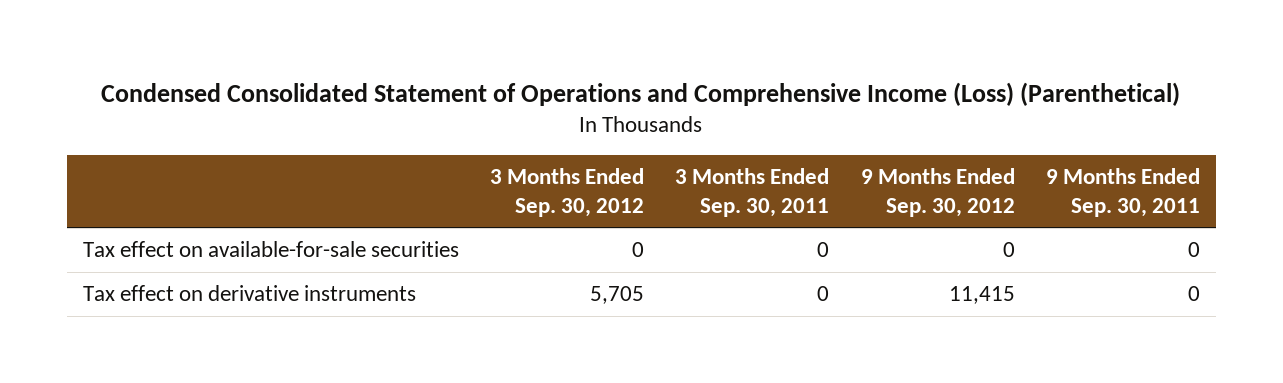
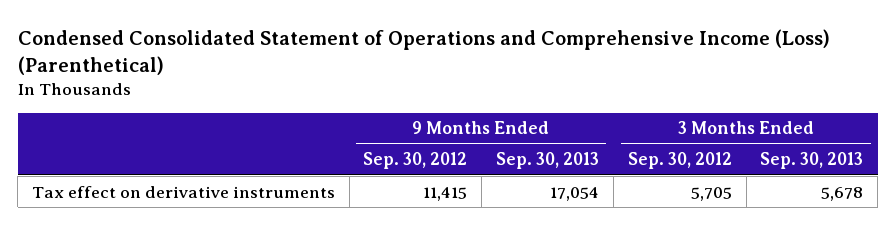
[675,167,830,217] 3 Months Ended Sep. 30, 2011 -> none
[1045,167,1200,217] 9 Months Ended Sep. 30, 2011 -> none
none -> [496,152,600,170] Sep. 30, 2013
none -> [760,152,864,170] Sep. 30, 2013
[82,241,459,258] Tax effect on available-for-sale securities -> none

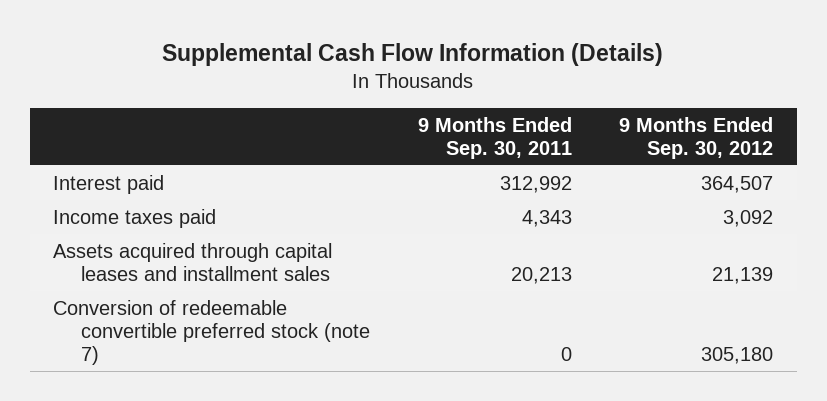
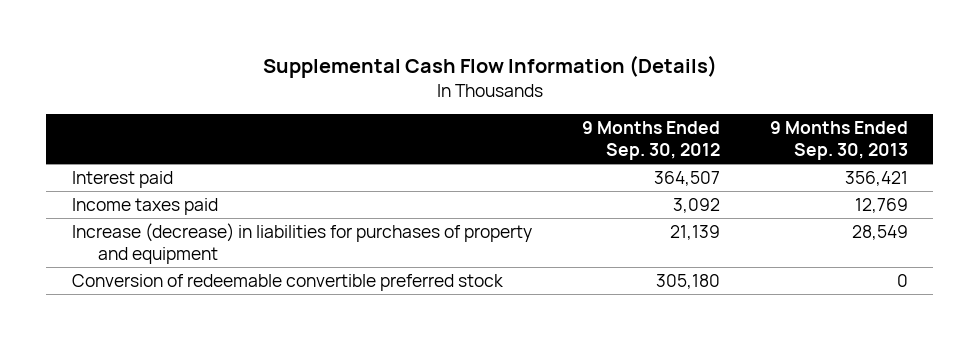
[417,116,572,159] 9 Months Ended Sep. 30, 2011 -> none
none -> [770,121,909,160] 9 Months Ended Sep. 30, 2013
[53,242,333,282] Assets acquired through capital leases and installment sales -> [71,223,532,264] Increase (decrease) in liabilities for purchases of property and equipment
[53,299,371,366] Conversion of redeemable convertible preferred stock (note 7) -> [71,274,504,292] Conversion of redeemable convertible preferred stock

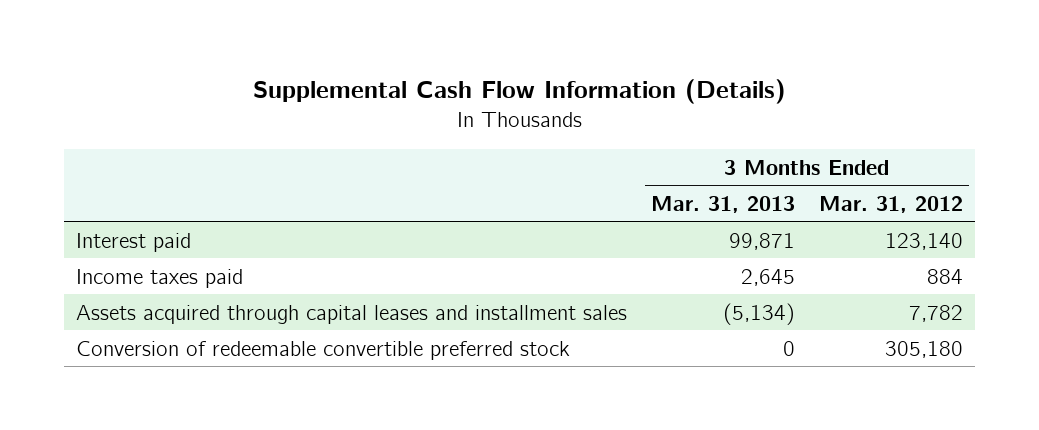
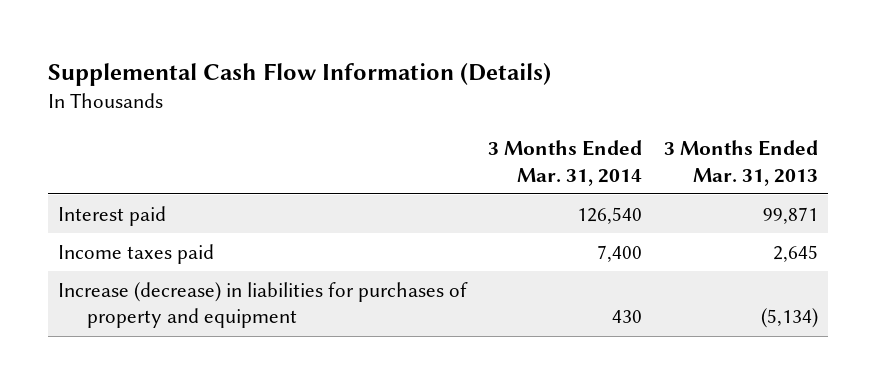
[819,195,964,213] Mar. 31, 2012 -> none
none -> [488,140,643,186] 3 Months Ended Mar. 31, 2014
[76,340,571,360] Conversion of redeemable convertible preferred stock -> none
[76,304,628,324] Assets acquired through capital leases and installment sales -> [58,281,469,329] Increase (decrease) in liabilities for purchases of property and equipment

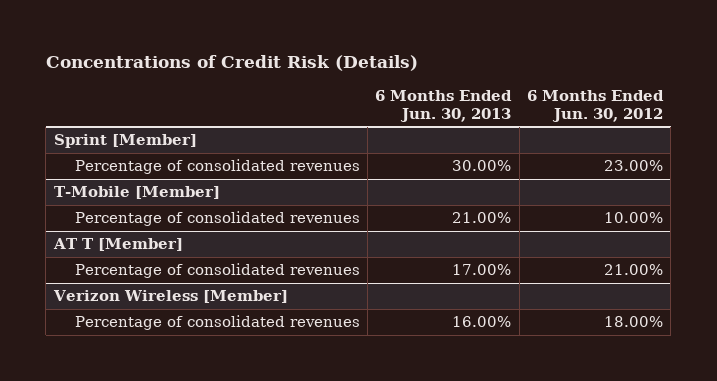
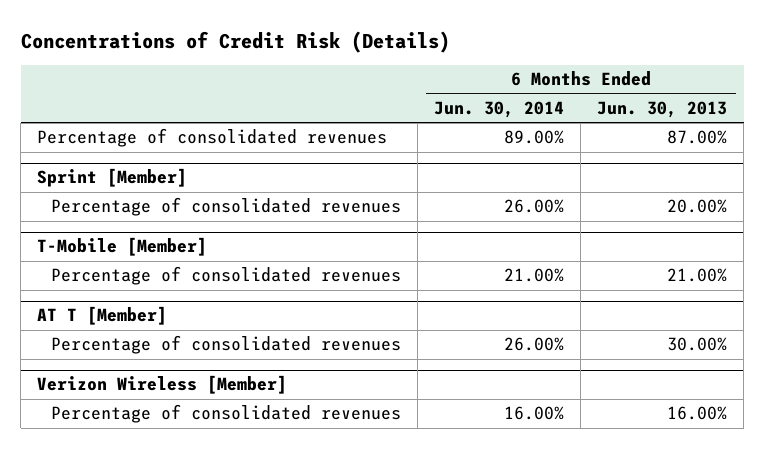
[527,89,665,122] 6 Months Ended Jun. 30, 2012 -> none
none -> [434,100,565,118] Jun. 30, 2014
none -> [37,128,388,148] Percentage of consolidated revenues
[452,160,512,172] 30.00% -> [667,199,728,214] 20.00%
[452,264,512,276] 17.00% -> [667,337,728,352] 30.00%

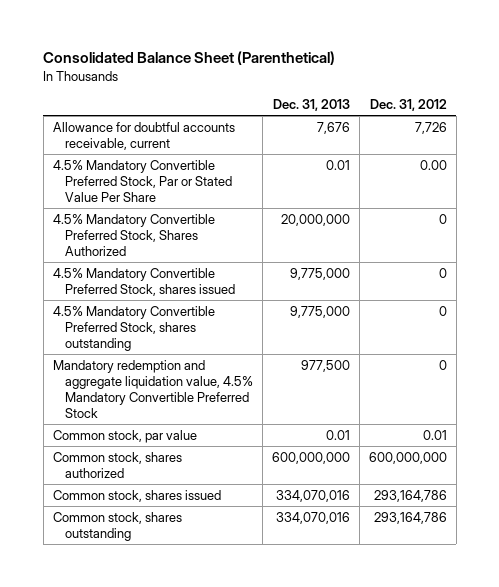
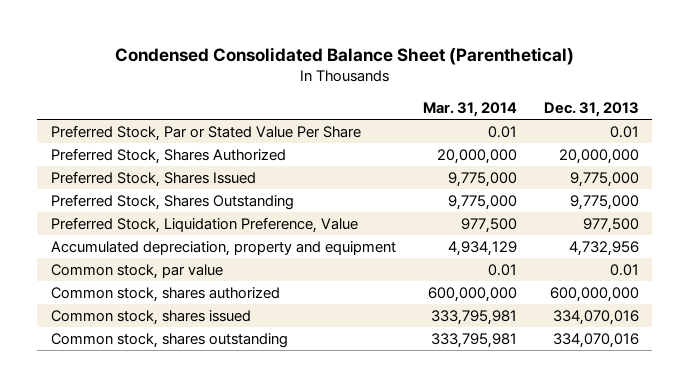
[43,51,336,66] Consolidated Balance Sheet (Parenthetical) -> [114,46,574,65] Condensed Consolidated Balance Sheet (Parenthetical)
[369,99,447,112] Dec. 31, 2012 -> none
none -> [422,102,517,118] Mar. 31, 2014
[52,121,235,150] Allowance for doubtful accounts receivable, current -> none
[52,159,232,202] 4.5% Mandatory Convertible Preferred Stock, Par or Stated Value Per Share -> [50,124,361,141] Preferred Stock, Par or Stated Value Per Share
[52,213,215,256] 4.5% Mandatory Convertible Preferred Stock, Shares Authorized -> [50,147,286,164] Preferred Stock, Shares Authorized
[52,267,235,296] 4.5% Mandatory Convertible Preferred Stock, shares issued -> [50,170,256,187] Preferred Stock, Shares Issued
[52,305,215,351] 4.5% Mandatory Convertible Preferred Stock, shares outstanding -> [50,193,294,210] Preferred Stock, Shares Outstanding
[52,359,253,419] Mandatory redemption and aggregate liquidation value, 4.5% Mandatory Convertible Preferred Stock -> [50,216,358,233] Preferred Stock, Liquidation Preference, Value
none -> [50,240,396,256] Accumulated depreciation, property and equipment

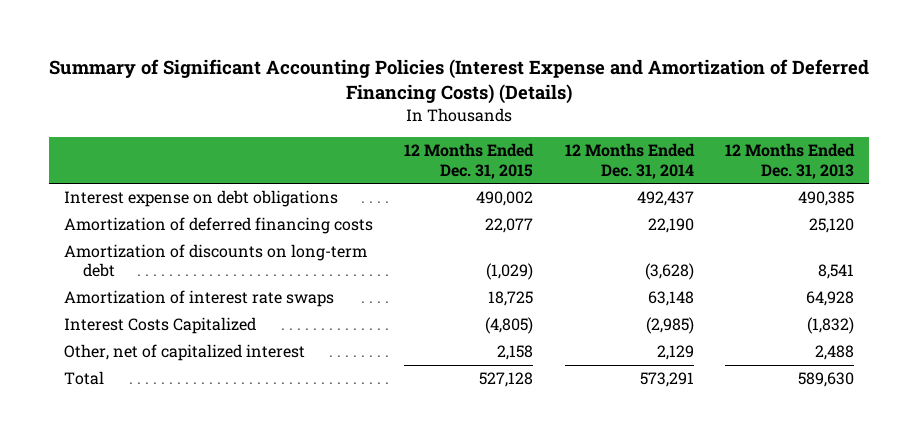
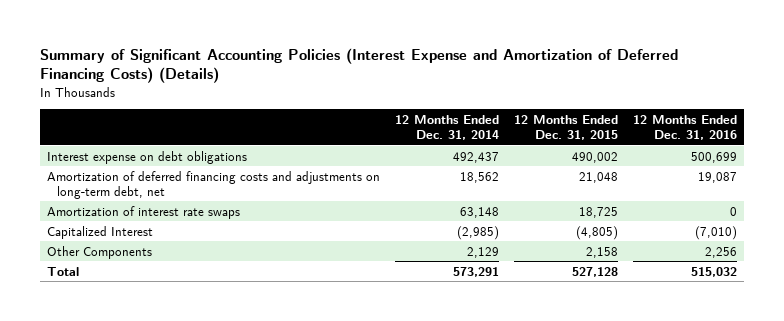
[724,143,855,179] 12 Months Ended Dec. 31, 2013 -> none
none -> [632,114,737,141] 12 Months Ended Dec. 31, 2016
[64,244,368,278] Amortization of discounts on long-term debt -> none
[64,217,374,235] Amortization of deferred financing costs -> [47,170,381,199] Amortization of deferred financing costs and adjustments on long-term debt, net
[485,218,534,234] 22,077 -> [579,171,619,183] 21,048
[647,218,694,234] 22,190 -> [460,171,500,183] 18,562
[64,317,257,335] Interest Costs Capitalized -> [47,225,154,239] Capitalized Interest
[64,344,306,362] Other, net of capitalized interest -> [47,245,153,259] Other Components

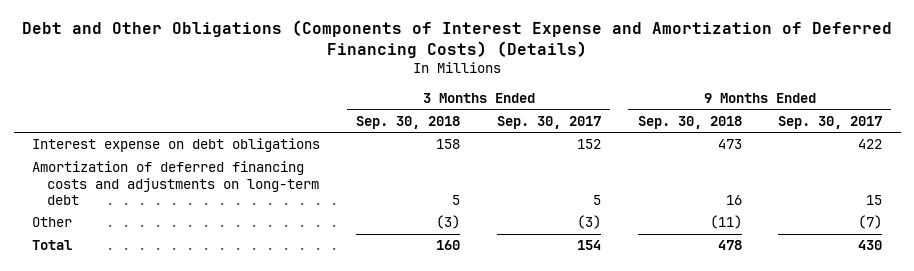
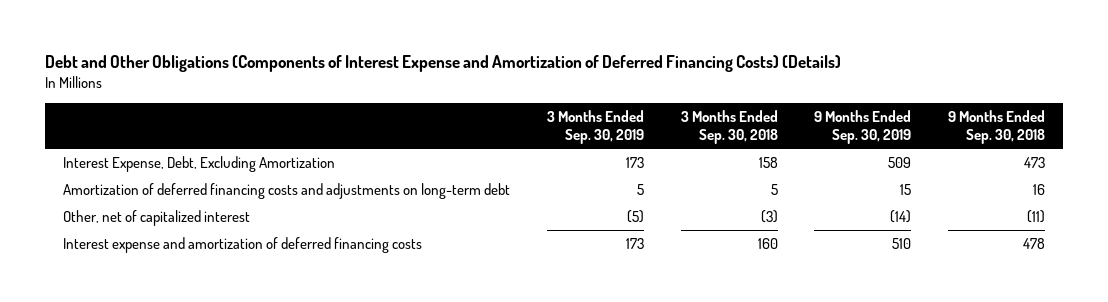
[497,115,602,129] Sep. 30, 2017 -> none
[778,115,883,129] Sep. 30, 2017 -> none
none -> [547,110,645,145] 3 Months Ended Sep. 30, 2019
none -> [814,110,912,145] 9 Months Ended Sep. 30, 2019
[31,138,320,153] Interest expense on debt obligations -> [63,155,336,172] Interest Expense, Debt, Excluding Amortization
[31,217,72,228] Other -> [63,209,251,226] Other, net of capitalized interest
[31,240,72,251] Total -> [63,236,423,253] Interest expense and amortization of deferred financing costs

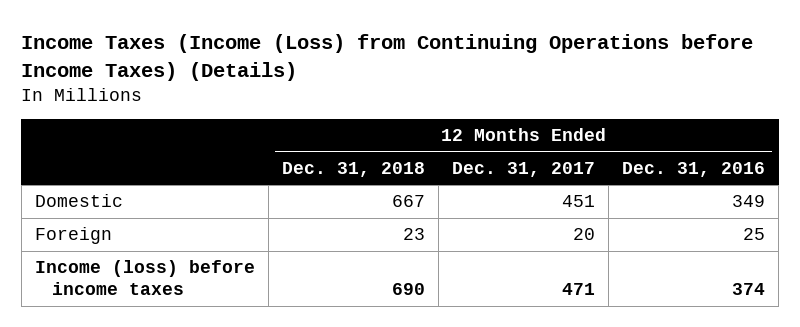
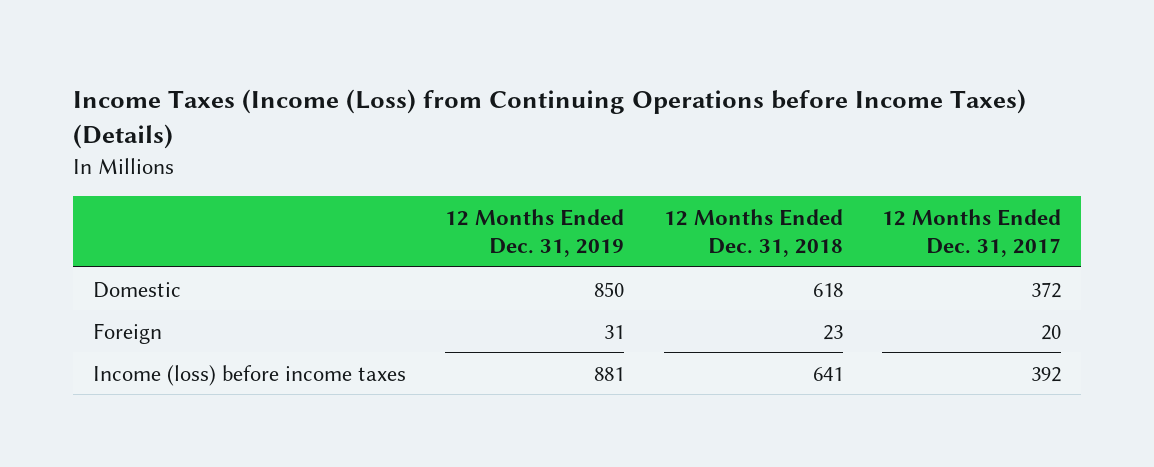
[622,161,766,177] Dec. 31, 2016 -> none
none -> [445,208,625,258] 12 Months Ended Dec. 31, 2019
[392,195,426,208] 667 -> [812,282,843,297] 618
[562,195,596,208] 451 -> [1031,281,1062,298] 372
[392,283,426,296] 690 -> [812,366,843,381] 641
[562,283,596,296] 471 -> [1031,366,1062,382] 392

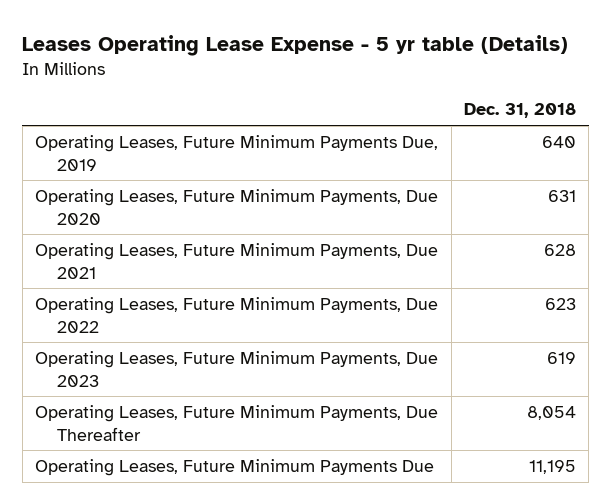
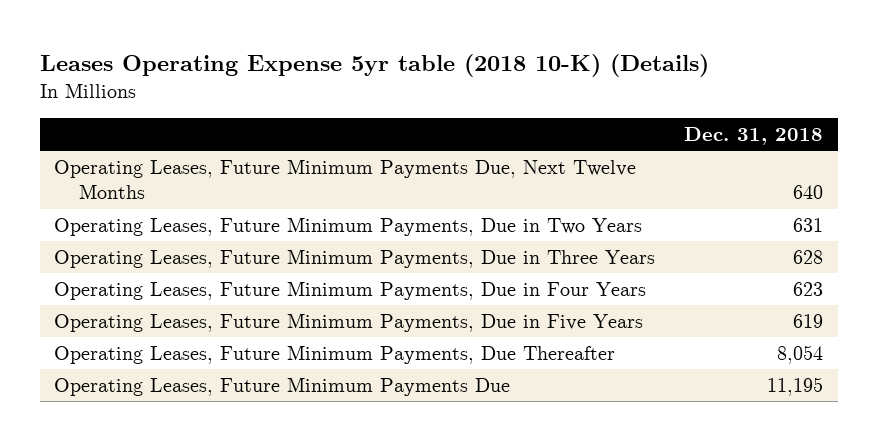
[22,34,569,56] Leases Operating Lease Expense - 5 yr table (Details) -> [39,53,709,77] Leases Operating Expense 5yr table (2018 10-K) (Details)
[35,135,439,171] Operating Leases, Future Minimum Payments Due, 2019 -> [54,159,637,200] Operating Leases, Future Minimum Payments Due, Next Twelve Months
[35,189,439,225] Operating Leases, Future Minimum Payments, Due 2020 -> [54,217,643,237] Operating Leases, Future Minimum Payments, Due in Two Years
[35,243,439,279] Operating Leases, Future Minimum Payments, Due 2021 -> [54,249,656,269] Operating Leases, Future Minimum Payments, Due in Three Years
[35,297,439,333] Operating Leases, Future Minimum Payments, Due 2022 -> [54,281,647,301] Operating Leases, Future Minimum Payments, Due in Four Years
[35,351,439,387] Operating Leases, Future Minimum Payments, Due 2023 -> [54,313,644,333] Operating Leases, Future Minimum Payments, Due in Five Years

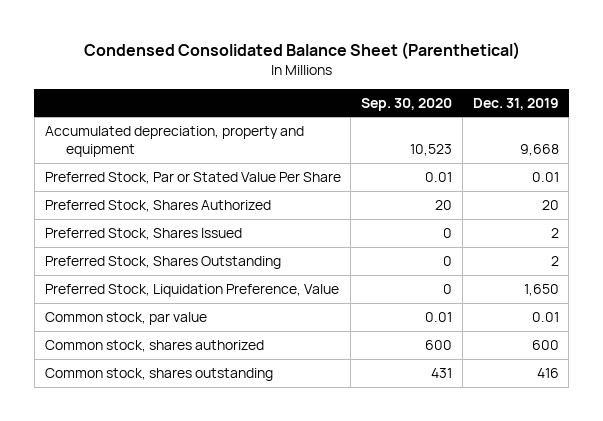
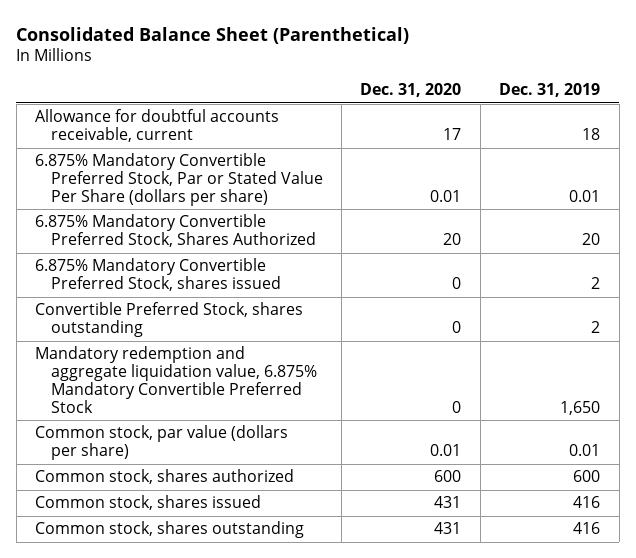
[83,42,520,61] Condensed Consolidated Balance Sheet (Parenthetical) -> [16,26,410,44] Consolidated Balance Sheet (Parenthetical)
[361,97,453,111] Sep. 30, 2020 -> none
none -> [360,83,462,98] Dec. 31, 2020
[44,125,304,157] Accumulated depreciation, property and equipment -> none
none -> [35,109,280,143] Allowance for doubtful accounts receivable, current
[44,171,341,184] Preferred Stock, Par or Stated Value Per Share -> [35,153,323,207] 6.875% Mandatory Convertible Preferred Stock, Par or Stated Value Per Share (dollars per share)
[44,199,271,212] Preferred Stock, Shares Authorized -> [35,214,316,248] 6.875% Mandatory Convertible Preferred Stock, Shares Authorized
[44,227,242,240] Preferred Stock, Shares Issued -> [35,258,281,292] 6.875% Mandatory Convertible Preferred Stock, shares issued
[44,255,281,269] Preferred Stock, Shares Outstanding -> [35,302,304,338] Convertible Preferred Stock, shares outstanding
[44,283,339,297] Preferred Stock, Liquidation Preference, Value -> [35,346,317,413] Mandatory redemption and aggregate liquidation value, 6.875% Mandatory Convertible Preferred Stock
[44,311,207,325] Common stock, par value -> [35,425,289,461] Common stock, par value (dollars per share)
none -> [35,495,262,511] Common stock, shares issued

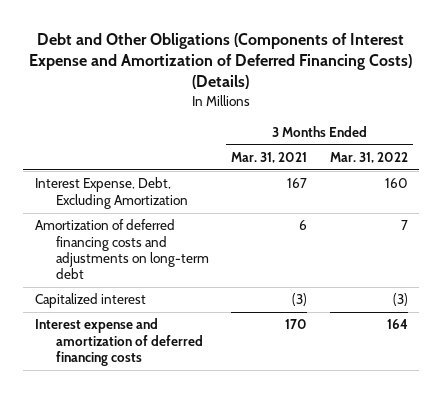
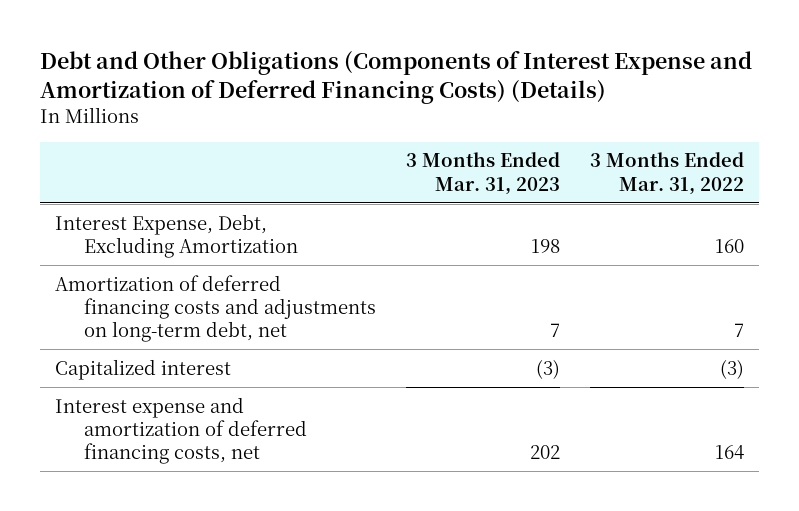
[231,151,308,163] Mar. 31, 2021 -> none
none -> [405,152,560,195] 3 Months Ended Mar. 31, 2023
[34,219,209,280] Amortization of deferred financing costs and adjustments on long-term debt -> [54,274,376,343] Amortization of deferred financing costs and adjustments on long-term debt, net
[34,318,203,367] Interest expense and amortization of deferred financing costs -> [54,396,307,465] Interest expense and amortization of deferred financing costs, net

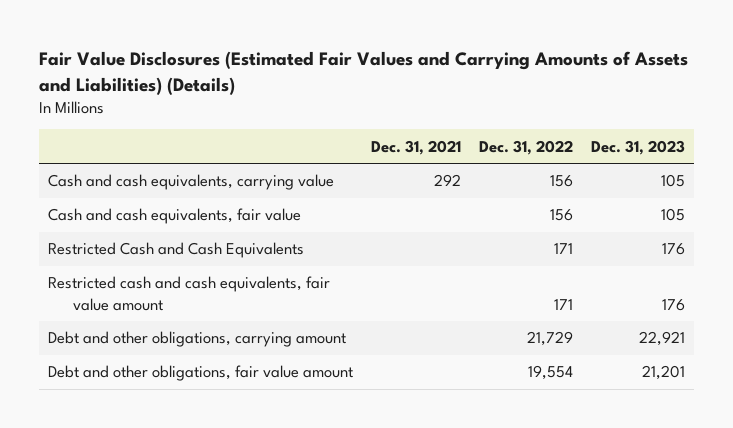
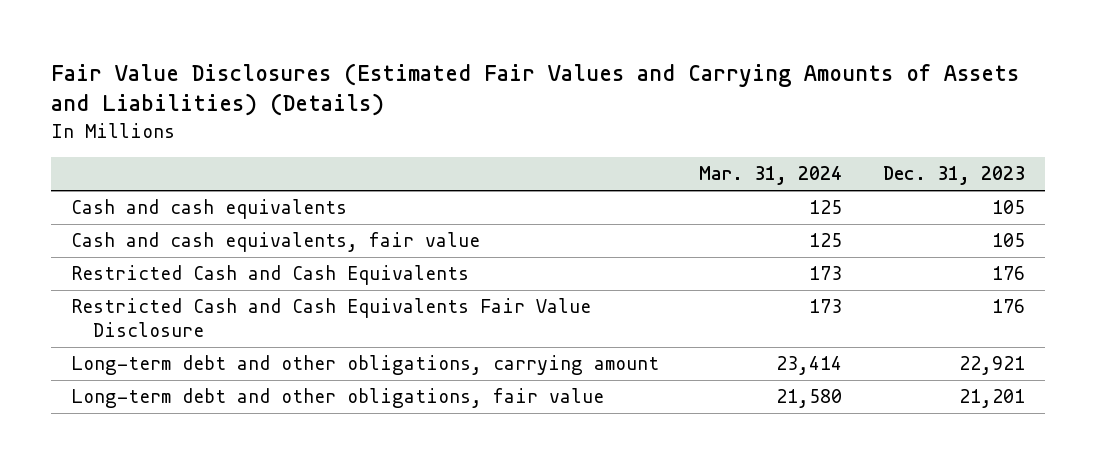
[371,139,462,155] Dec. 31, 2021 -> none
[478,139,573,155] Dec. 31, 2022 -> none
none -> [699,166,843,186] Mar. 31, 2024
[48,174,335,191] Cash and cash equivalents, carrying value -> [71,199,348,220] Cash and cash equivalents
[48,276,331,311] Restricted cash and cash equivalents, fair value amount -> [71,298,592,337] Restricted Cash and Cash Equivalents Fair Value Disclosure
[48,331,347,348] Debt and other obligations, carrying amount -> [71,355,660,376] Long-term debt and other obligations, carrying amount
[48,365,354,382] Debt and other obligations, fair value amount -> [71,388,605,409] Long-term debt and other obligations, fair value

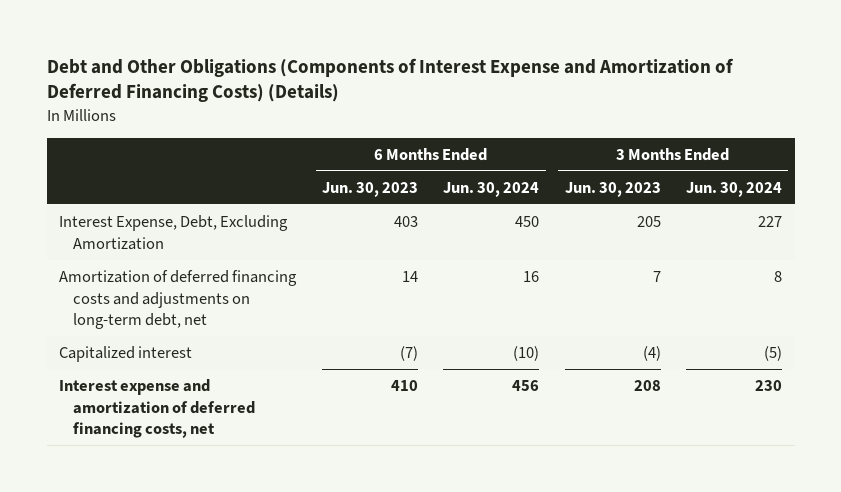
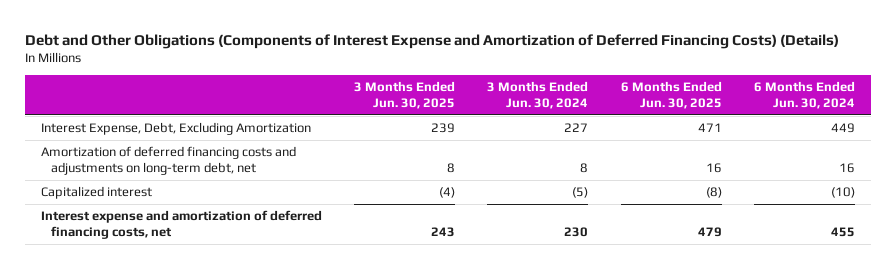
[321,181,418,197] Jun. 30, 2023 -> none
[564,181,661,197] Jun. 30, 2023 -> none
none -> [354,80,456,110] 3 Months Ended Jun. 30, 2025
none -> [620,80,722,110] 6 Months Ended Jun. 30, 2025
[515,216,540,228] 450 -> [830,122,855,133] 449
[512,380,540,392] 456 -> [830,227,855,238] 455

